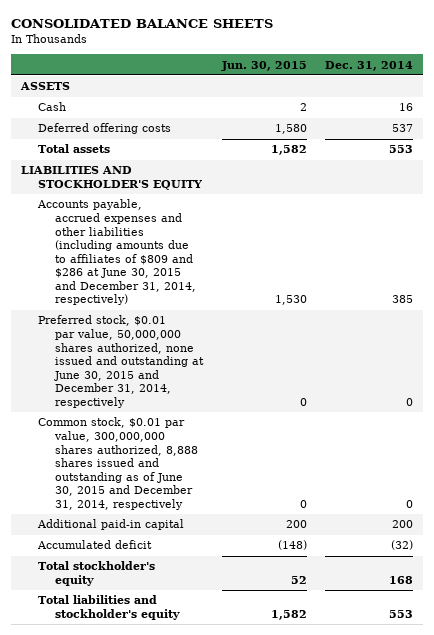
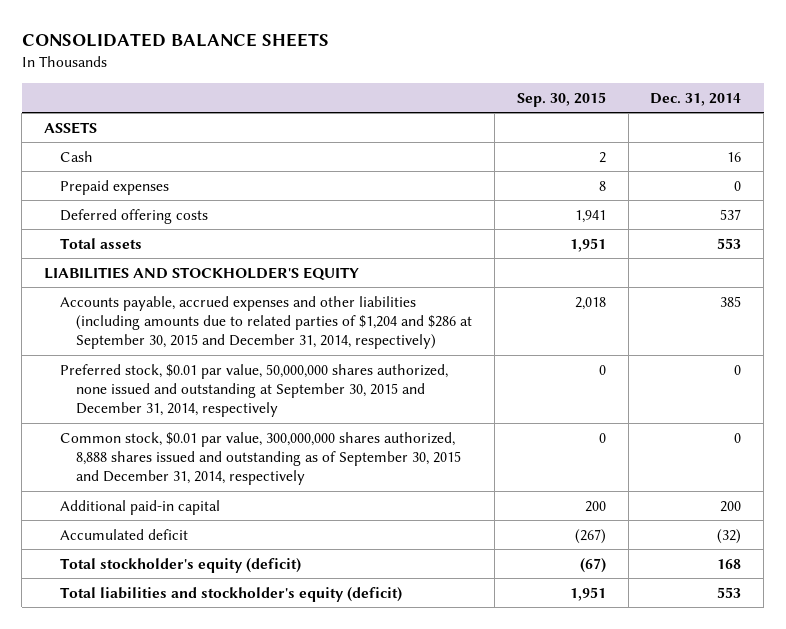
[220,60,307,71] Jun. 30, 2015 -> none
none -> [516,91,606,107] Sep. 30, 2015
none -> [60,179,170,195] Prepaid expenses
[36,199,196,306] Accounts payable, accrued expenses and other liabilities (including amounts due to affiliates of $809 and $286 at June 30, 2015 and December 31, 2014, respectively) -> [60,295,472,350] Accounts payable, accrued expenses and other liabilities (including amounts due to related parties of $1,204 and $286 at September 30, 2015 and December 31, 2014, respectively)
[37,315,204,408] Preferred stock, $0.01 par value, 50,000,000 shares authorized, none issued and outstanding at June 30, 2015 and December 31, 2014, respectively -> [60,363,449,418] Preferred stock, $0.01 par value, 50,000,000 shares authorized, none issued and outstanding at September 30, 2015 and December 31, 2014, respectively
[37,417,198,510] Common stock, $0.01 par value, 300,000,000 shares authorized, 8,888 shares issued and outstanding as of June 30, 2015 and December 31, 2014, respectively -> [60,431,461,486] Common stock, $0.01 par value, 300,000,000 shares authorized, 8,888 shares issued and outstanding as of September 30, 2015 and December 31, 2014, respectively
[37,561,155,586] Total stockholder's equity -> [60,557,302,573] Total stockholder's equity (deficit)
[37,595,180,620] Total liabilities and stockholder's equity -> [60,586,403,602] Total liabilities and stockholder's equity (deficit)

